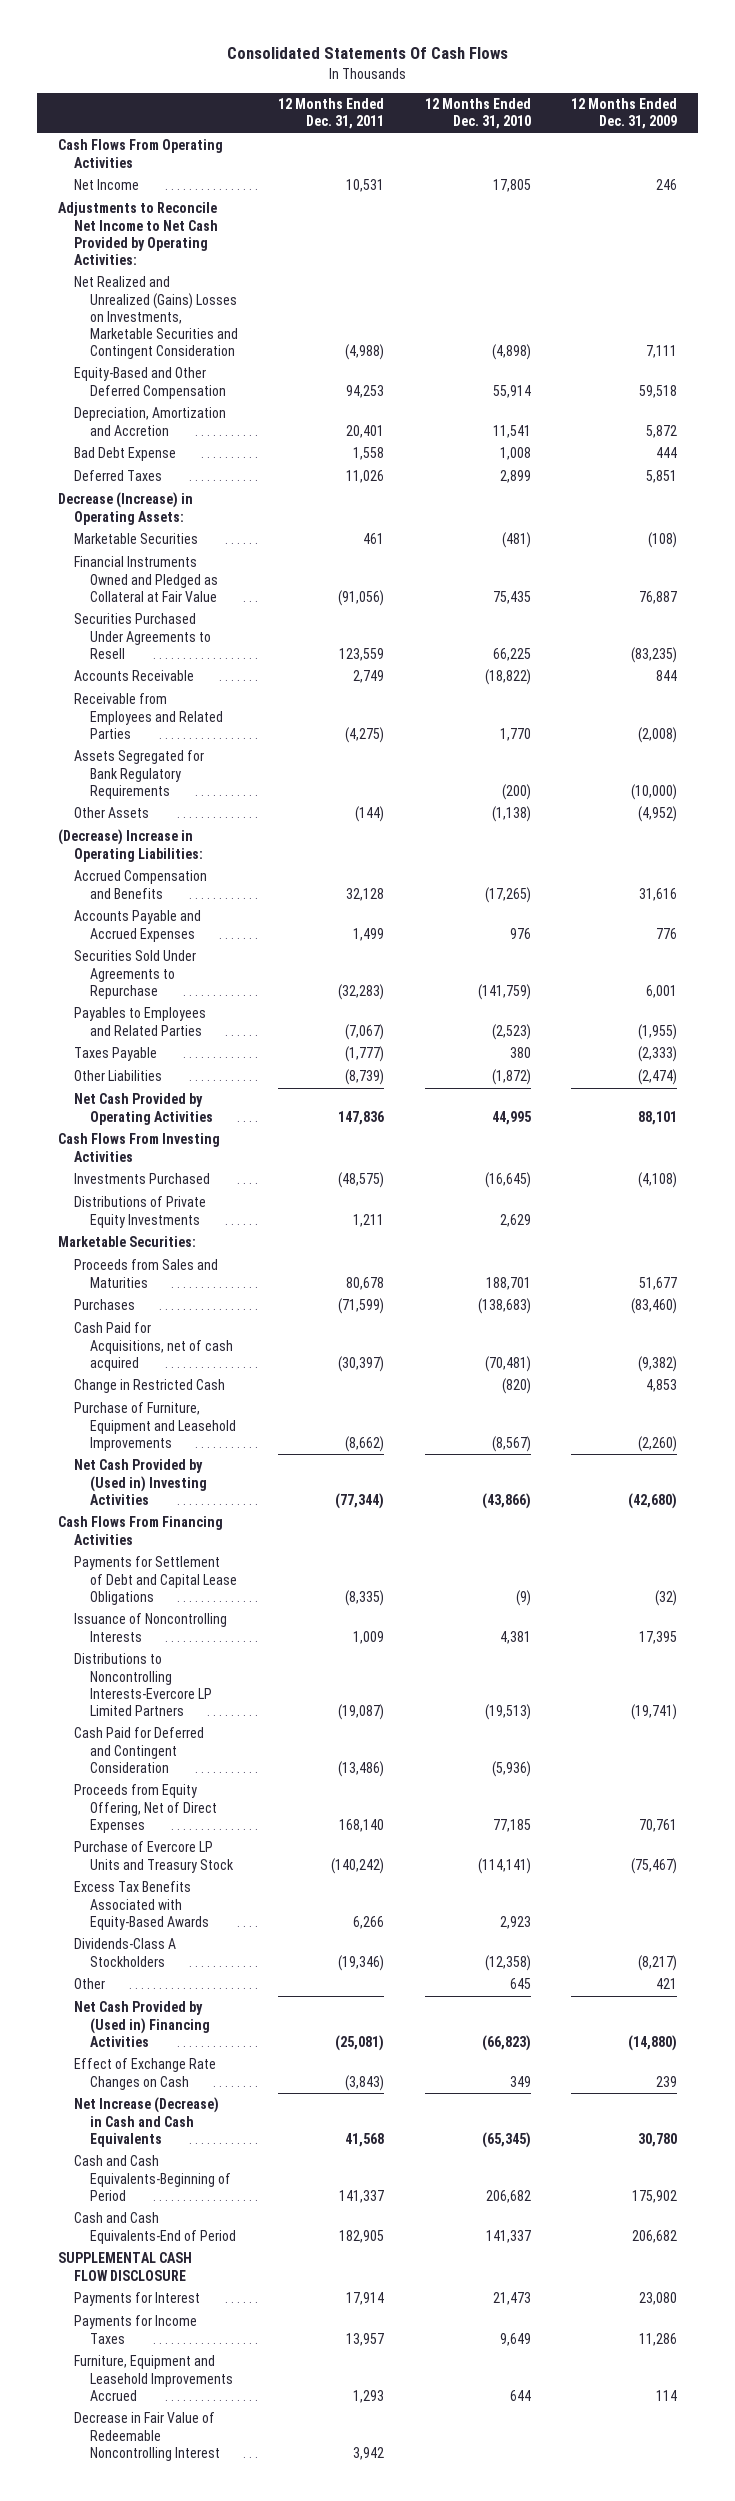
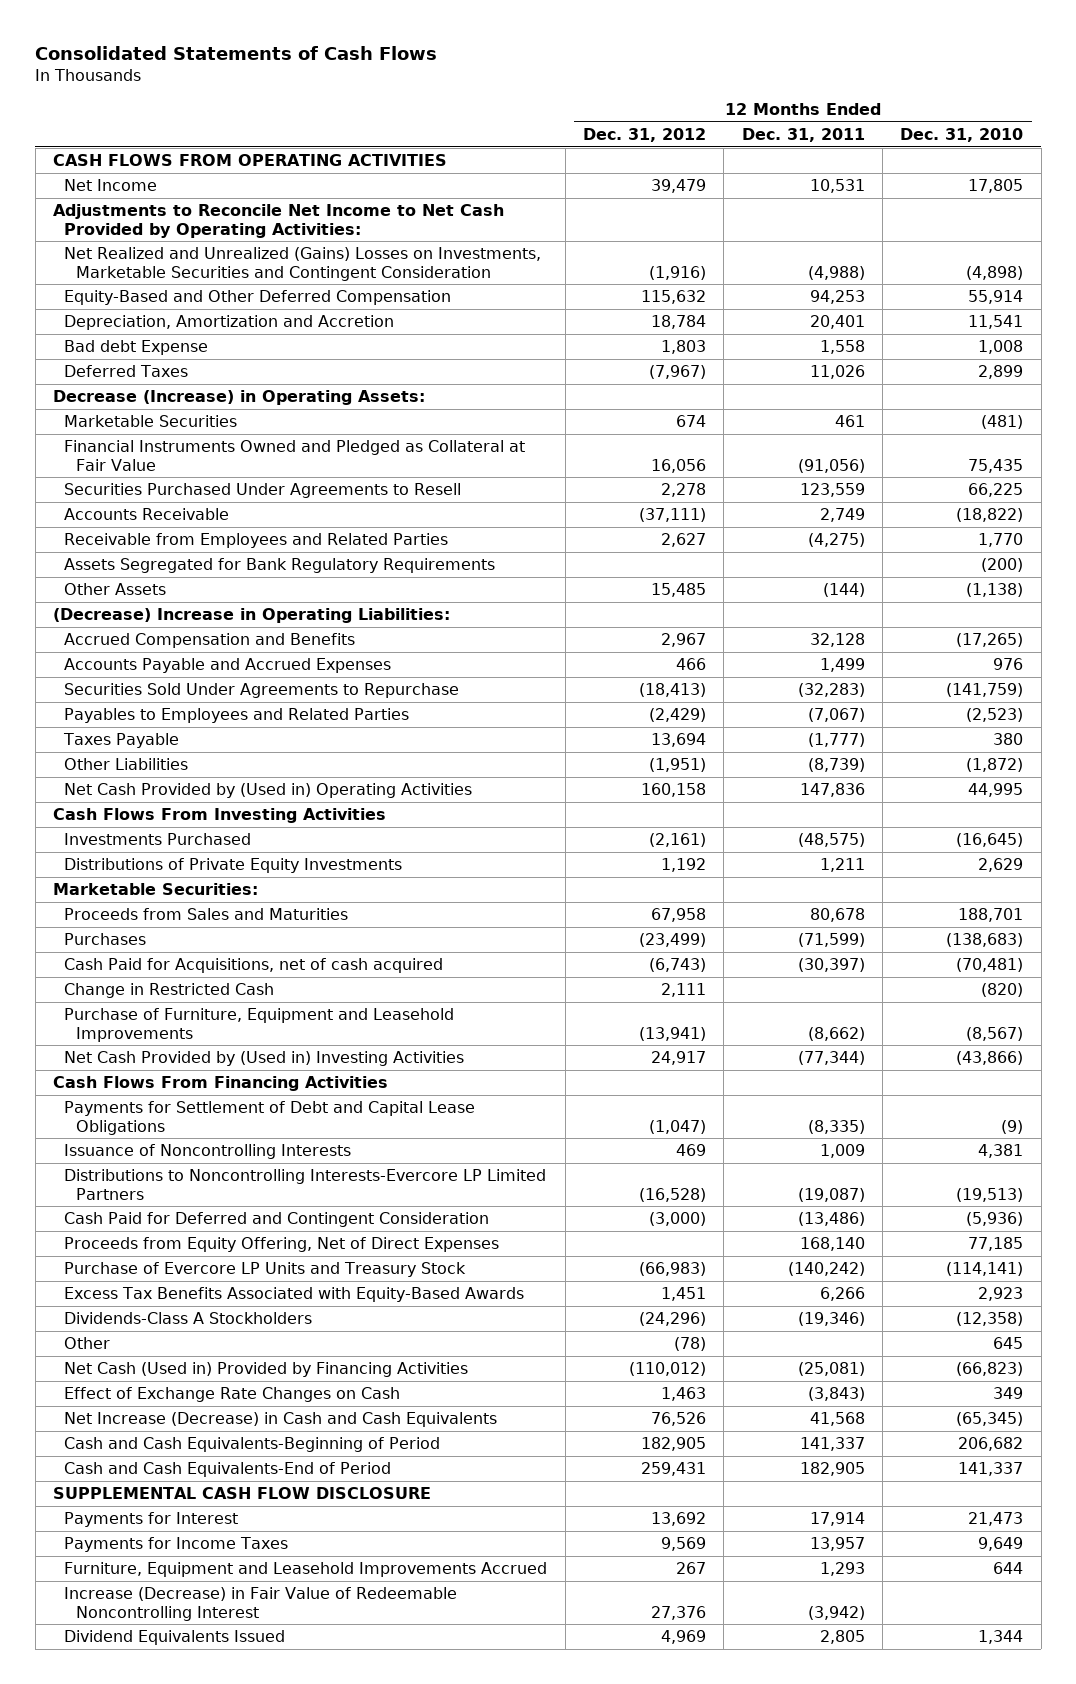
[226,47,508,60] Consolidated Statements Of Cash Flows -> [35,45,438,60] Consolidated Statements of Cash Flows
[571,98,678,130] 12 Months Ended Dec. 31, 2009 -> none
none -> [582,128,706,143] Dec. 31, 2012
[57,139,223,168] Cash Flows From Operating Activities -> [53,154,448,167] CASH FLOWS FROM OPERATING ACTIVITIES
[73,447,176,462] Bad Debt Expense -> [64,340,209,356] Bad debt Expense
[73,1093,213,1125] Net Cash Provided by Operating Activities -> [64,783,473,799] Net Cash Provided by (Used in) Operating Activities
[73,2001,210,2047] Net Cash Provided by (Used in) Financing Activities -> [64,1362,469,1378] Net Cash (Used in) Provided by Financing Activities
[73,2412,220,2461] Decrease in Fair Value of Redeemable Noncontrolling Interest -> [64,1587,458,1621] Increase (Decrease) in Fair Value of Redeemable Noncontrolling Interest
[353,2446,385,2460] 3,942 -> [807,1605,865,1620] (3,942)
none -> [64,1630,286,1646] Dividend Equivalents Issued

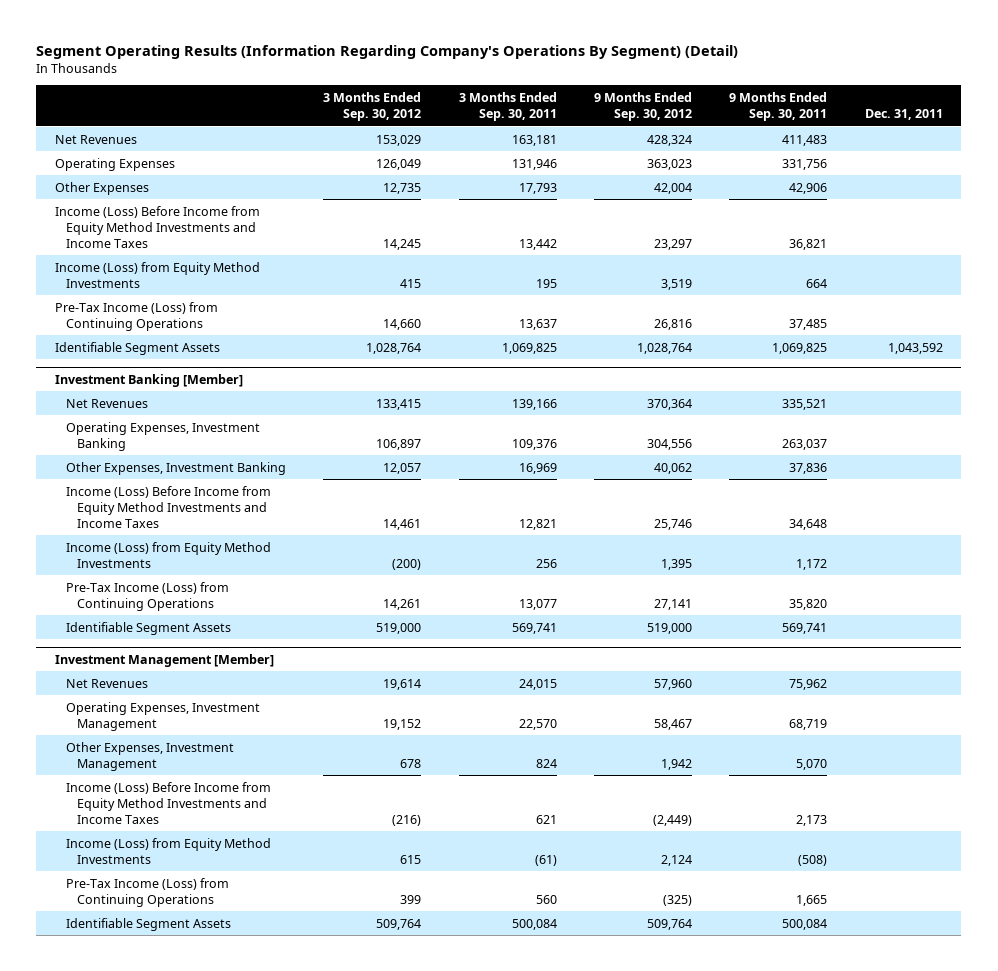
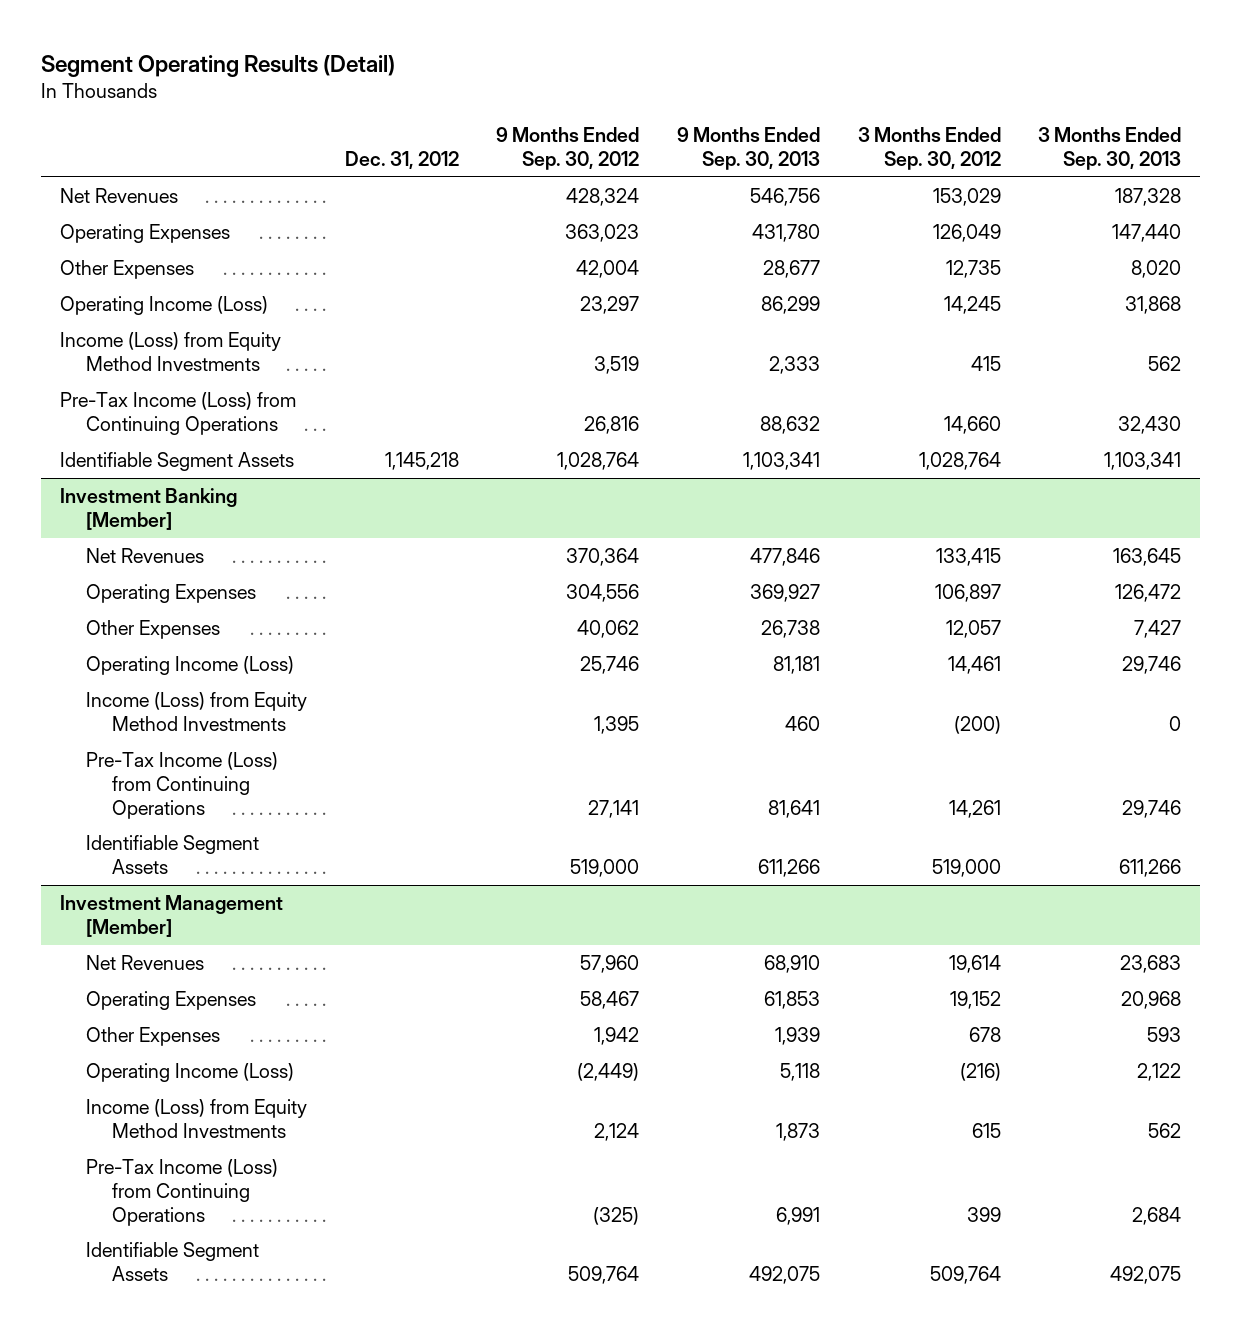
[36,44,739,59] Segment Operating Results (Information Regarding Company's Operations By Segment) (Detail) -> [41,54,396,77] Segment Operating Results (Detail)
[458,92,557,122] 3 Months Ended Sep. 30, 2011 -> none
[729,92,828,122] 9 Months Ended Sep. 30, 2011 -> none
[864,109,943,121] Dec. 31, 2011 -> none
none -> [344,151,459,170] Dec. 31, 2012
none -> [676,127,820,171] 9 Months Ended Sep. 30, 2013
none -> [1038,127,1182,171] 3 Months Ended Sep. 30, 2013
[55,205,261,248] Income (Loss) Before Income from Equity Method Investments and Income Taxes -> [59,296,268,316] Operating Income (Loss)
[65,421,260,451] Operating Expenses, Investment Banking -> [85,584,256,604] Operating Expenses
[65,461,286,475] Other Expenses, Investment Banking -> [85,620,220,640] Other Expenses
[65,485,271,528] Income (Loss) Before Income from Equity Method Investments and Income Taxes -> [85,656,294,676] Operating Income (Loss)
[65,701,260,731] Operating Expenses, Investment Management -> [85,991,256,1011] Operating Expenses
[65,741,234,771] Other Expenses, Investment Management -> [85,1027,220,1047] Other Expenses
[65,781,271,824] Income (Loss) Before Income from Equity Method Investments and Income Taxes -> [85,1063,294,1083] Operating Income (Loss)

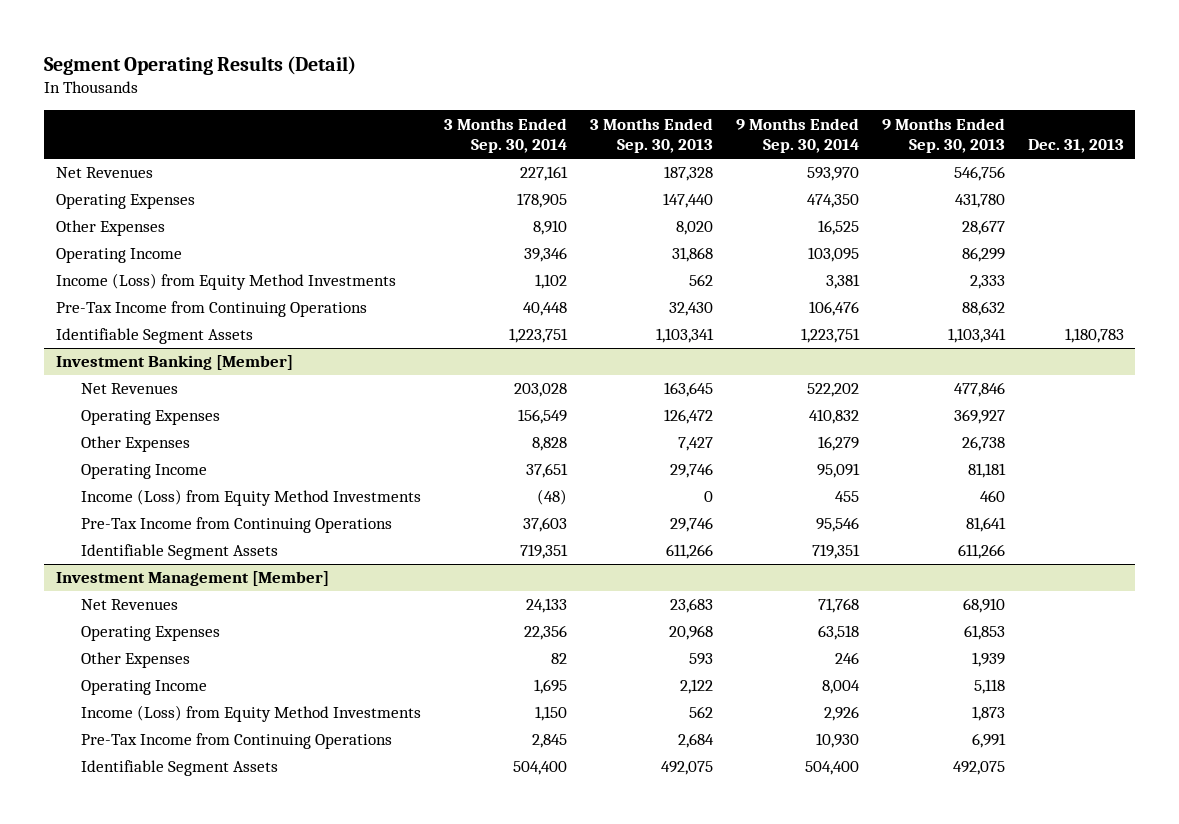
[344,151,459,170] Dec. 31, 2012 -> none
[496,127,640,171] 9 Months Ended Sep. 30, 2012 -> none
[857,127,1001,171] 3 Months Ended Sep. 30, 2012 -> none
none -> [443,117,567,154] 3 Months Ended Sep. 30, 2014
none -> [735,117,859,154] 9 Months Ended Sep. 30, 2014
none -> [1027,139,1124,154] Dec. 31, 2013
[59,296,268,316] Operating Income (Loss) -> [55,248,182,264] Operating Income
[59,392,296,435] Pre-Tax Income (Loss) from Continuing Operations -> [55,301,367,318] Pre-Tax Income from Continuing Operations
[85,656,294,676] Operating Income (Loss) -> [81,464,208,480] Operating Income
[85,752,278,819] Pre-Tax Income (Loss) from Continuing Operations -> [81,517,393,534] Pre-Tax Income from Continuing Operations
[85,1063,294,1083] Operating Income (Loss) -> [81,680,208,696] Operating Income
[85,1159,278,1226] Pre-Tax Income (Loss) from Continuing Operations -> [81,733,393,750] Pre-Tax Income from Continuing Operations

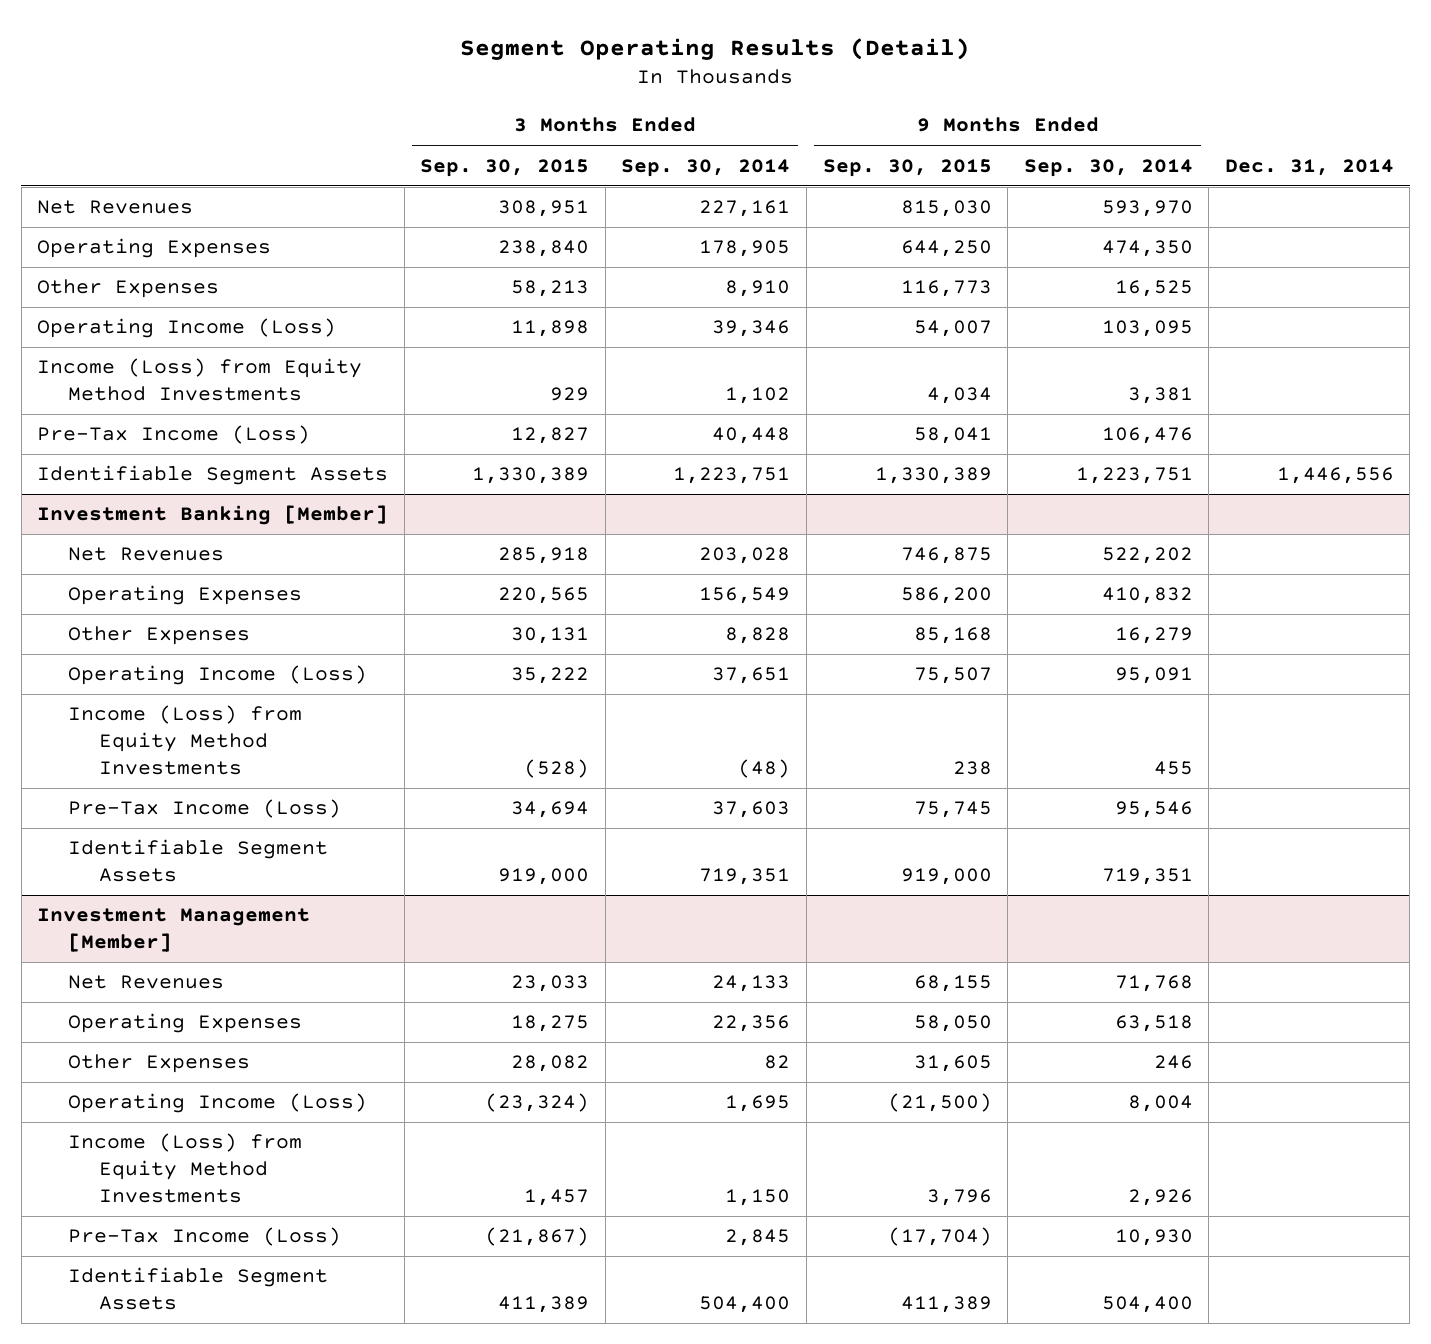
[589,117,713,154] 3 Months Ended Sep. 30, 2013 -> none
[881,117,1005,154] 9 Months Ended Sep. 30, 2013 -> none
[1027,139,1124,154] Dec. 31, 2013 -> none
none -> [420,158,590,177] Sep. 30, 2015
none -> [822,158,992,177] Sep. 30, 2015
none -> [1224,158,1394,176] Dec. 31, 2014
[55,248,182,264] Operating Income -> [37,318,337,339] Operating Income (Loss)
[55,301,367,318] Pre-Tax Income from Continuing Operations -> [37,425,311,445] Pre-Tax Income (Loss)
[81,464,208,480] Operating Income -> [68,665,368,686] Operating Income (Loss)
[81,517,393,534] Pre-Tax Income from Continuing Operations -> [68,799,342,819] Pre-Tax Income (Loss)
[81,680,208,696] Operating Income -> [68,1093,368,1114] Operating Income (Loss)
[81,733,393,750] Pre-Tax Income from Continuing Operations -> [68,1227,342,1247] Pre-Tax Income (Loss)

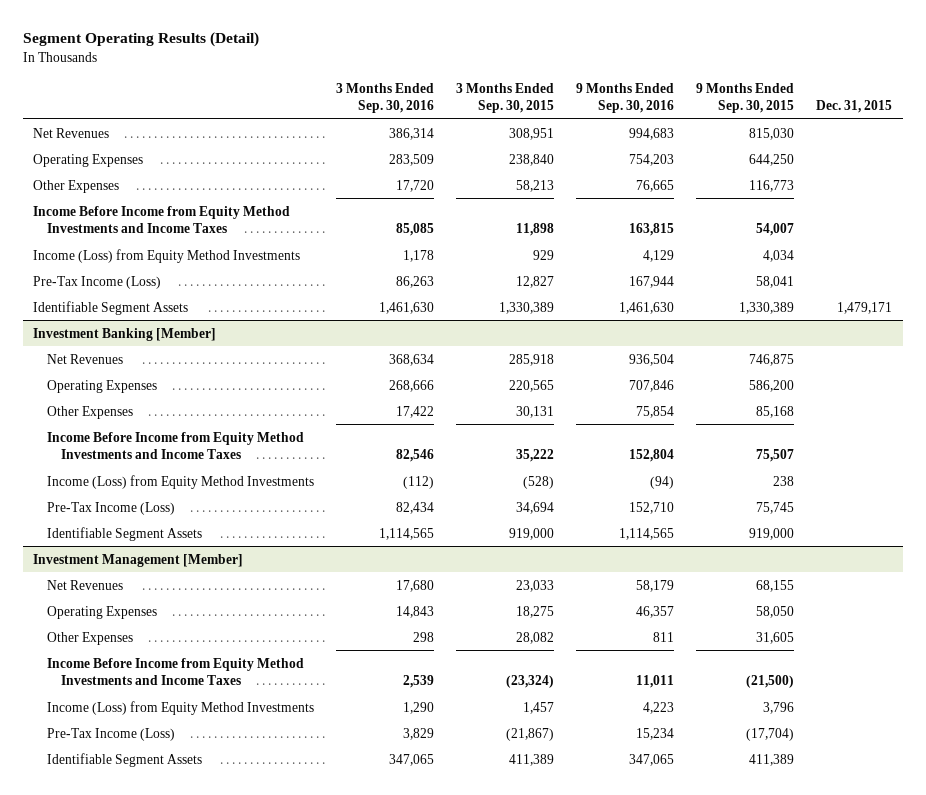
[621,158,791,177] Sep. 30, 2014 -> none
[1023,158,1193,177] Sep. 30, 2014 -> none
[1224,158,1394,176] Dec. 31, 2014 -> none
none -> [336,82,435,114] 3 Months Ended Sep. 30, 2016
none -> [576,82,675,114] 9 Months Ended Sep. 30, 2016
none -> [816,100,893,114] Dec. 31, 2015
[37,318,337,339] Operating Income (Loss) -> [33,205,291,233] Income Before Income from Equity Method Investments and Income Taxes
[68,665,368,686] Operating Income (Loss) -> [47,431,305,459] Income Before Income from Equity Method Investments and Income Taxes
[68,1093,368,1114] Operating Income (Loss) -> [47,657,305,685] Income Before Income from Equity Method Investments and Income Taxes

